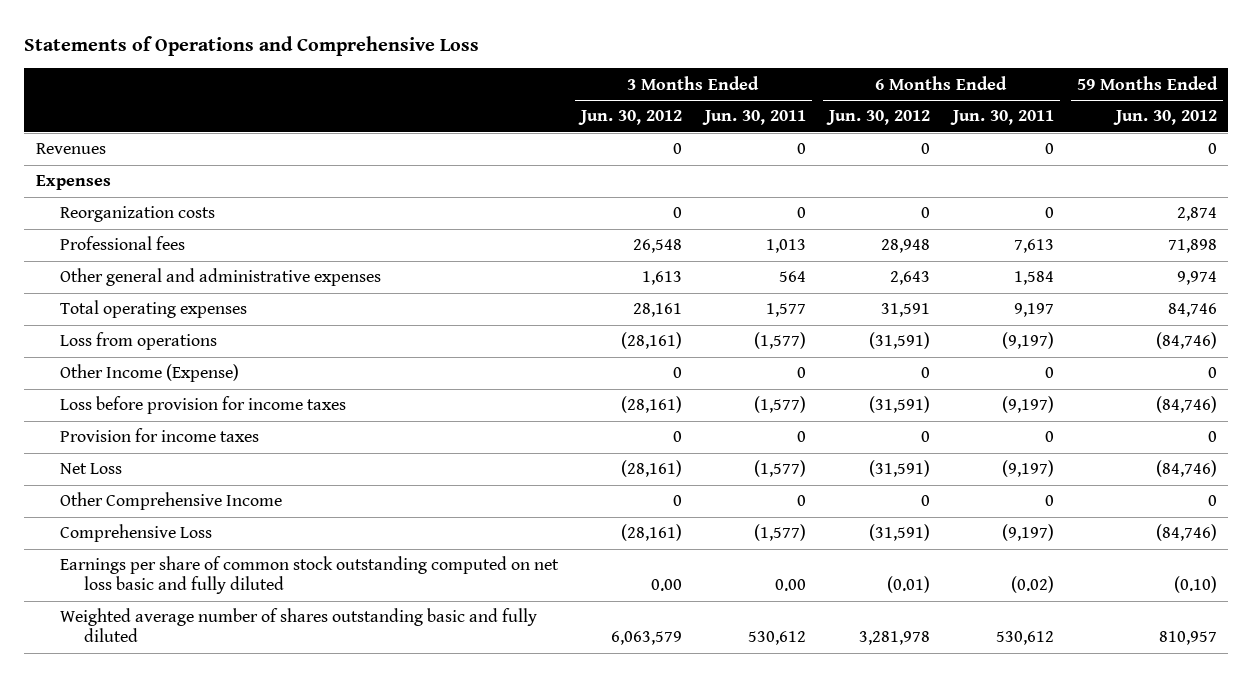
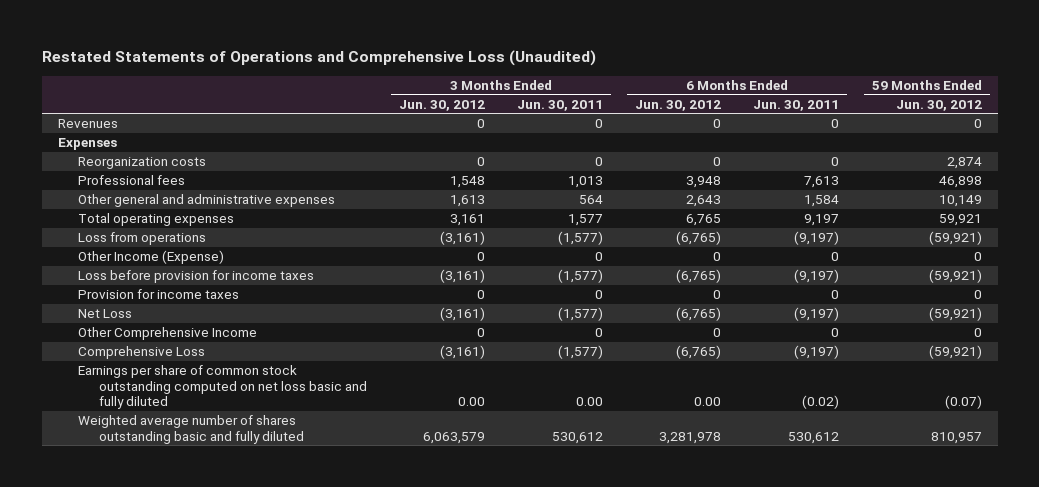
[24,36,480,57] Statements of Operations and Comprehensive Loss -> [41,50,596,67] Restated Statements of Operations and Comprehensive Loss (Unaudited)
[632,239,682,254] 26,548 -> [449,176,485,189] 1,548
[880,239,930,254] 28,948 -> [686,176,722,189] 3,948
[1167,239,1217,254] 71,898 -> [938,176,982,189] 46,898
[1176,271,1217,286] 9,974 -> [938,195,982,208] 10,149
[632,303,682,318] 28,161 -> [449,214,485,227] 3,161
[880,303,930,318] 31,591 -> [686,214,722,227] 6,765
[1167,303,1217,318] 84,746 -> [938,214,982,227] 59,921
[620,332,682,350] (28,161) -> [439,231,485,246] (3,161)
[868,332,930,350] (31,591) -> [676,231,722,246] (6,765)
[1155,332,1217,350] (84,746) -> [928,231,982,246] (59,921)
[620,396,682,414] (28,161) -> [439,269,485,284] (3,161)
[868,396,930,414] (31,591) -> [676,269,722,284] (6,765)
[1155,396,1217,414] (84,746) -> [928,269,982,284] (59,921)
[620,460,682,478] (28,161) -> [439,307,485,322] (3,161)
[868,460,930,478] (31,591) -> [676,307,722,322] (6,765)
[1155,460,1217,478] (84,746) -> [928,307,982,322] (59,921)
[620,524,682,542] (28,161) -> [439,345,485,360] (3,161)
[868,524,930,542] (31,591) -> [676,345,722,360] (6,765)
[1155,524,1217,542] (84,746) -> [928,345,982,360] (59,921)
[886,576,930,594] (0.01) -> [694,397,722,407] 0.00
[1173,576,1217,594] (0.10) -> [944,395,982,410] (0.07)

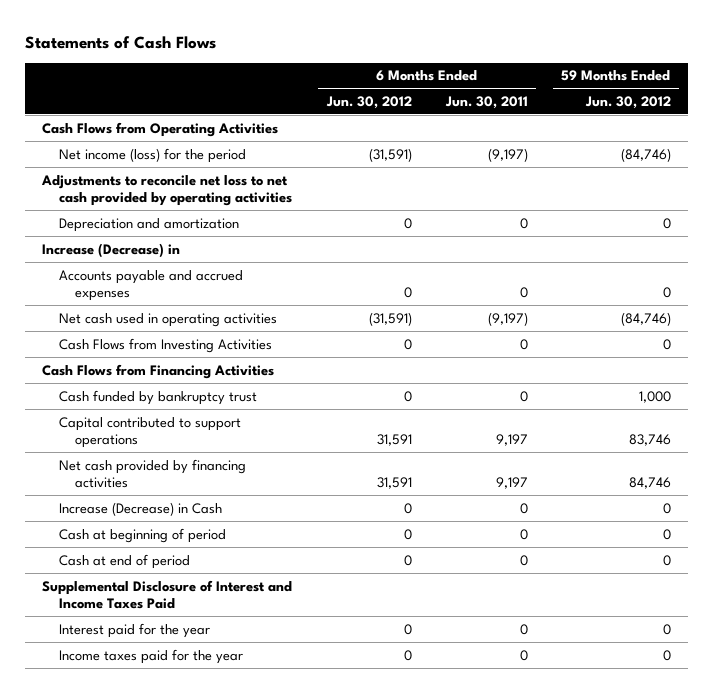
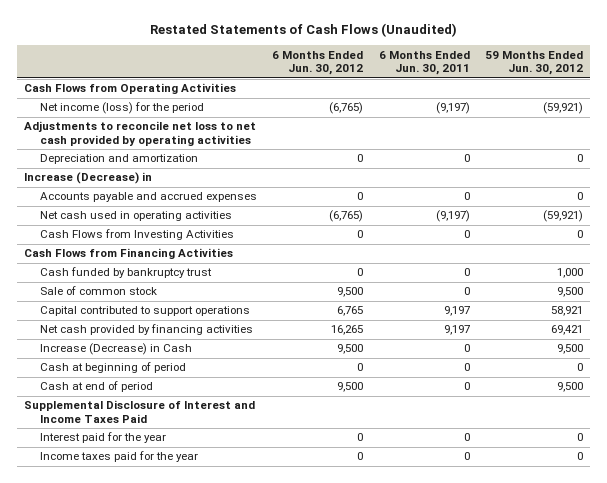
[25,36,217,50] Statements of Cash Flows -> [149,23,457,38] Restated Statements of Cash Flows (Unaudited)
[368,147,412,162] (31,591) -> [329,102,364,115] (6,765)
[620,147,671,162] (84,746) -> [542,102,583,115] (59,921)
[368,311,412,326] (31,591) -> [329,210,364,223] (6,765)
[620,311,671,326] (84,746) -> [542,210,583,223] (59,921)
none -> [40,286,158,296] Sale of common stock
[376,433,412,446] 31,591 -> [337,306,364,317] 6,765
[628,433,671,446] 83,746 -> [550,306,583,317] 58,921
[376,476,412,489] 31,591 -> [331,325,364,336] 16,265
[628,476,671,489] 84,746 -> [550,325,583,336] 69,421
[403,502,412,514] 0 -> [337,344,364,355] 9,500
[662,502,671,514] 0 -> [556,344,583,355] 9,500
[403,554,412,566] 0 -> [337,382,364,393] 9,500
[662,554,671,566] 0 -> [556,382,583,393] 9,500

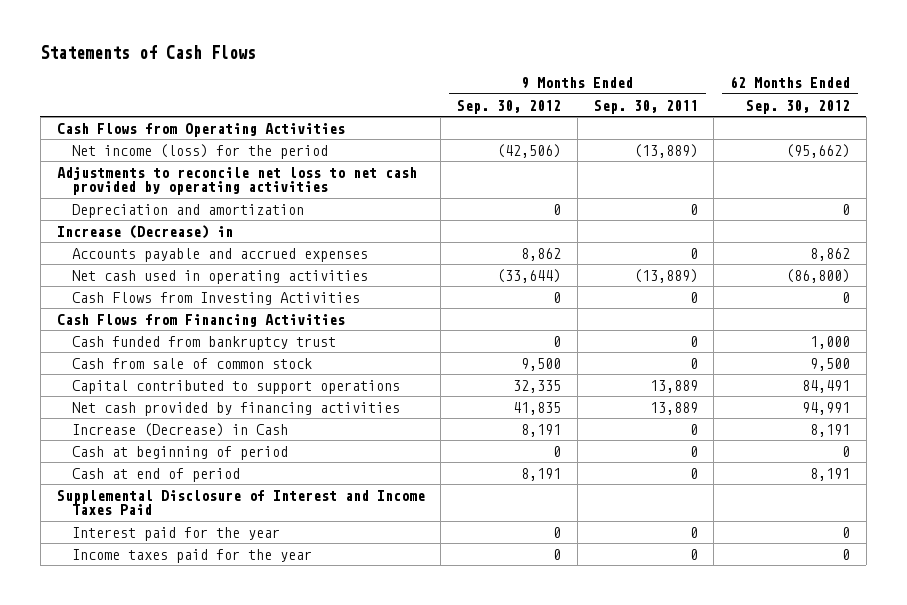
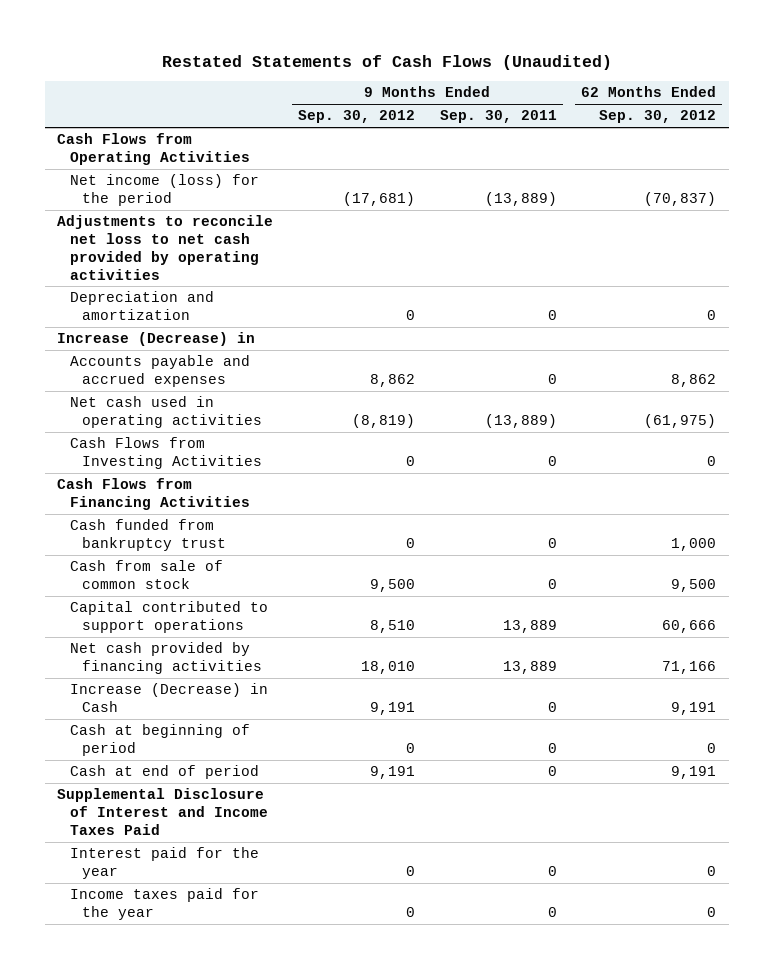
[40,45,257,60] Statements of Cash Flows -> [161,54,612,70] Restated Statements of Cash Flows (Unaudited)
[497,143,562,158] (42,506) -> [342,192,415,207] (17,681)
[786,143,851,158] (95,662) -> [644,192,717,207] (70,837)
[497,268,562,283] (33,644) -> [351,414,415,429] (8,819)
[786,268,851,283] (86,800) -> [644,414,717,429] (61,975)
[513,379,562,393] 32,335 -> [369,620,415,634] 8,510
[802,379,851,393] 84,491 -> [662,620,717,634] 60,666
[513,401,562,415] 41,835 -> [360,661,415,675] 18,010
[802,401,851,415] 94,991 -> [662,661,717,675] 71,166
[521,423,562,437] 8,191 -> [369,702,415,716] 9,191
[810,423,851,437] 8,191 -> [671,702,717,716] 9,191
[521,467,562,481] 8,191 -> [369,766,415,780] 9,191
[810,467,851,481] 8,191 -> [671,766,717,780] 9,191

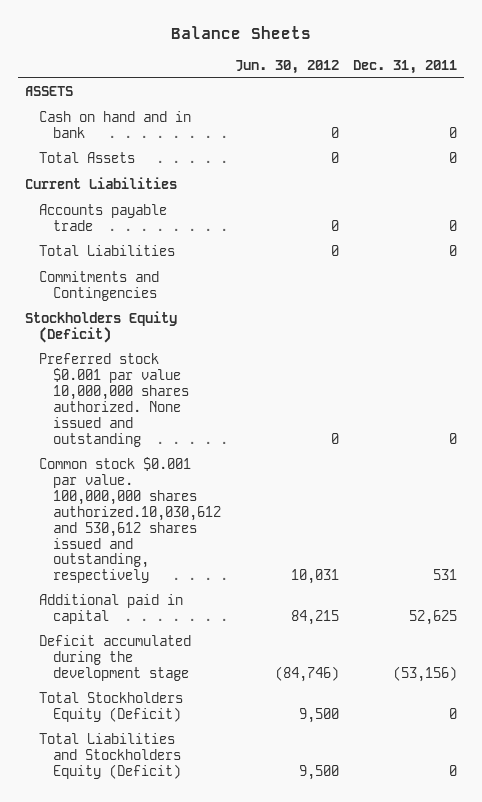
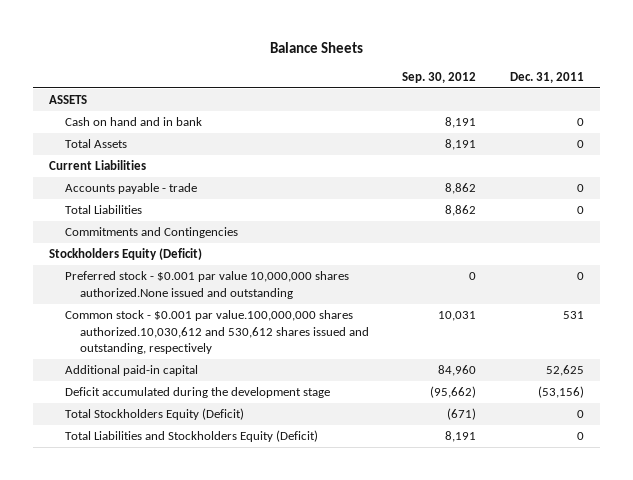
[234,59,339,74] Jun. 30, 2012 -> none
none -> [402,71,477,83] Sep. 30, 2012
[38,204,167,232] Accounts payable trade -> [64,183,197,195] Accounts payable - trade
[38,353,189,447] Preferred stock $0.001 par value 10,000,000 shares authorized. None issued and outstanding -> [64,271,349,299] Preferred stock - $0.001 par value 10,000,000 shares authorized.None issued and outstanding
[38,457,221,584] Common stock $0.001 par value. 100,000,000 shares authorized.10,030,612 and 530,612 shares issued and outstanding, respectively -> [64,310,369,355] Common stock - $0.001 par value.100,000,000 shares authorized.10,030,612 and 530,612 shares issued and outstanding, respectively
[38,594,183,625] Additional paid in capital -> [64,365,198,377] Additional paid-in capital

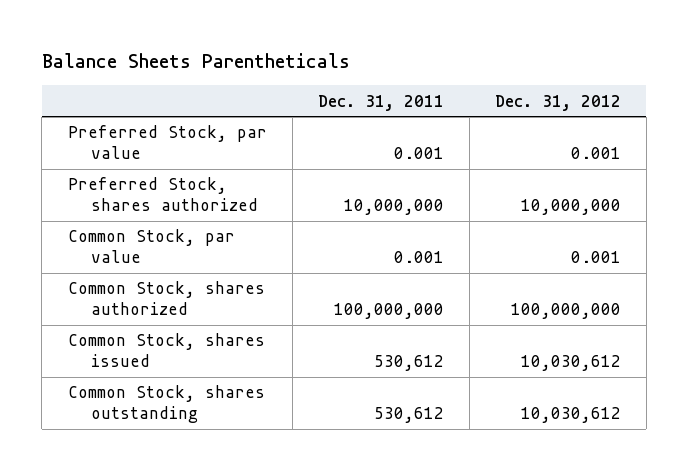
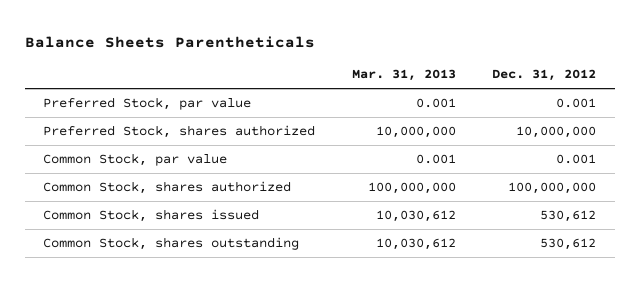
[317,94,444,111] Dec. 31, 2011 -> none
none -> [351,69,456,82] Mar. 31, 2013
[520,355,621,372] 10,030,612 -> [540,209,597,222] 530,612
[520,407,621,424] 10,030,612 -> [540,237,597,250] 530,612

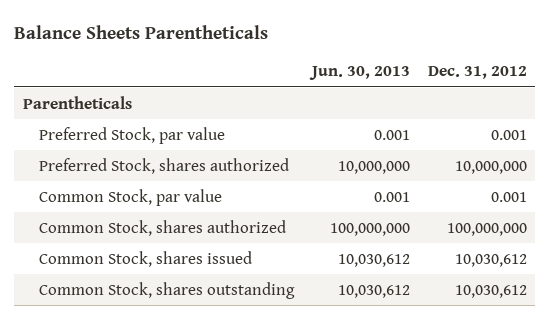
[351,69,456,82] Mar. 31, 2013 -> none
none -> [308,66,410,81] Jun. 30, 2013
none -> [22,95,132,109] Parentheticals
[540,209,597,222] 530,612 -> [454,253,527,267] 10,030,612
[540,237,597,250] 530,612 -> [454,284,527,298] 10,030,612

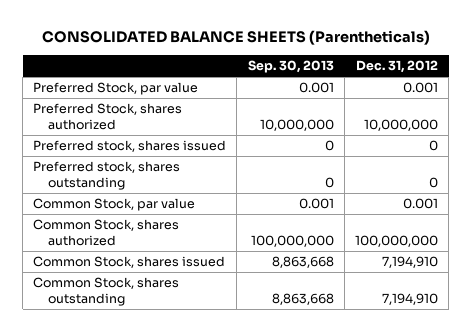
[13,25,268,40] Balance Sheets Parentheticals -> [41,30,430,46] CONSOLIDATED BALANCE SHEETS (Parentheticals)
[308,66,410,81] Jun. 30, 2013 -> none
none -> [247,60,334,74] Sep. 30, 2013
[22,95,132,109] Parentheticals -> none
none -> [33,140,227,153] Preferred stock, shares issued
none -> [33,161,181,190] Preferred stock, shares outstanding
[454,253,527,267] 10,030,612 -> [381,256,438,269] 7,194,910
[454,284,527,298] 10,030,612 -> [381,292,438,305] 7,194,910

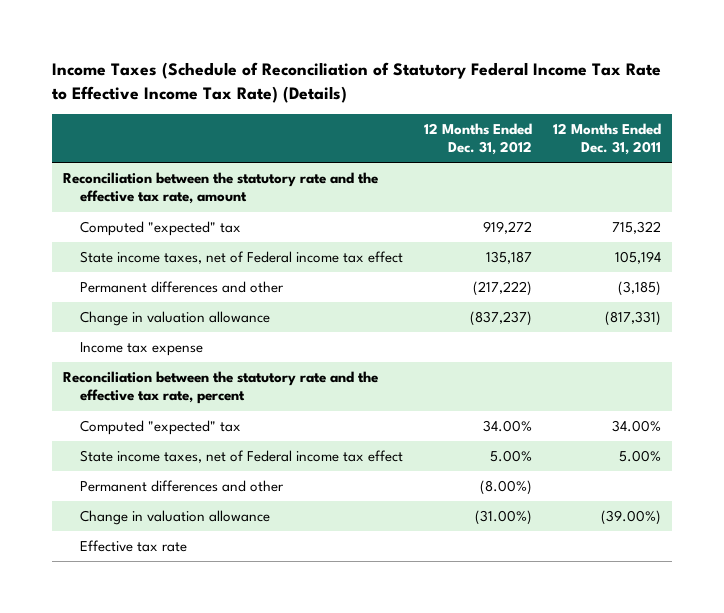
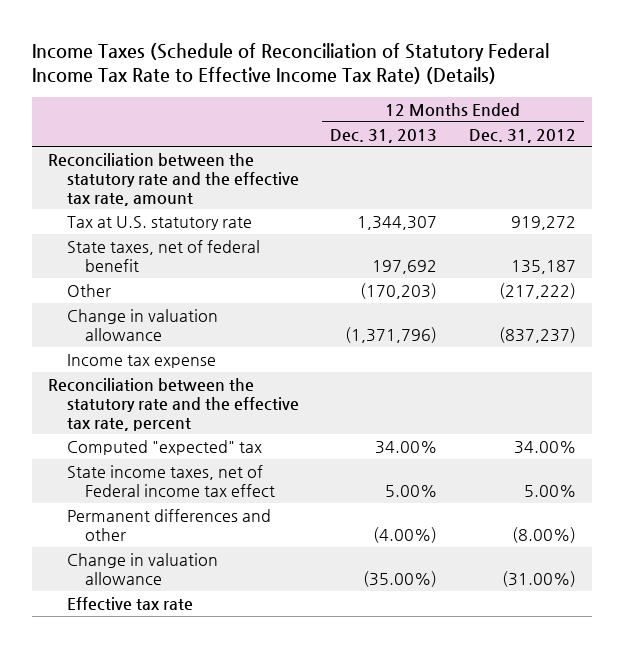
[553,122,662,156] 12 Months Ended Dec. 31, 2011 -> none
none -> [330,128,438,143] Dec. 31, 2013
[79,221,241,237] Computed "expected" tax -> [66,215,252,230] Tax at U.S. statutory rate
[79,251,403,265] State income taxes, net of Federal income tax effect -> [66,239,260,272] State taxes, net of federal benefit
[79,281,284,294] Permanent differences and other -> [66,283,111,297] Other

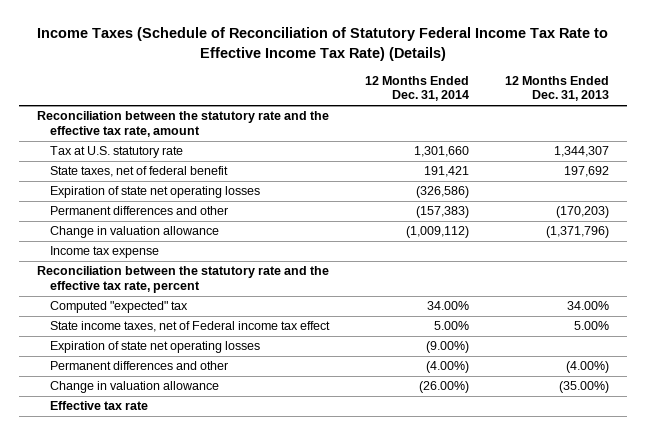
[468,128,576,143] Dec. 31, 2012 -> none
none -> [364,75,469,102] 12 Months Ended Dec. 31, 2014
none -> [49,186,260,199] Expiration of state net operating losses
[66,283,111,297] Other -> [49,206,228,216] Permanent differences and other
none -> [49,341,260,354] Expiration of state net operating losses

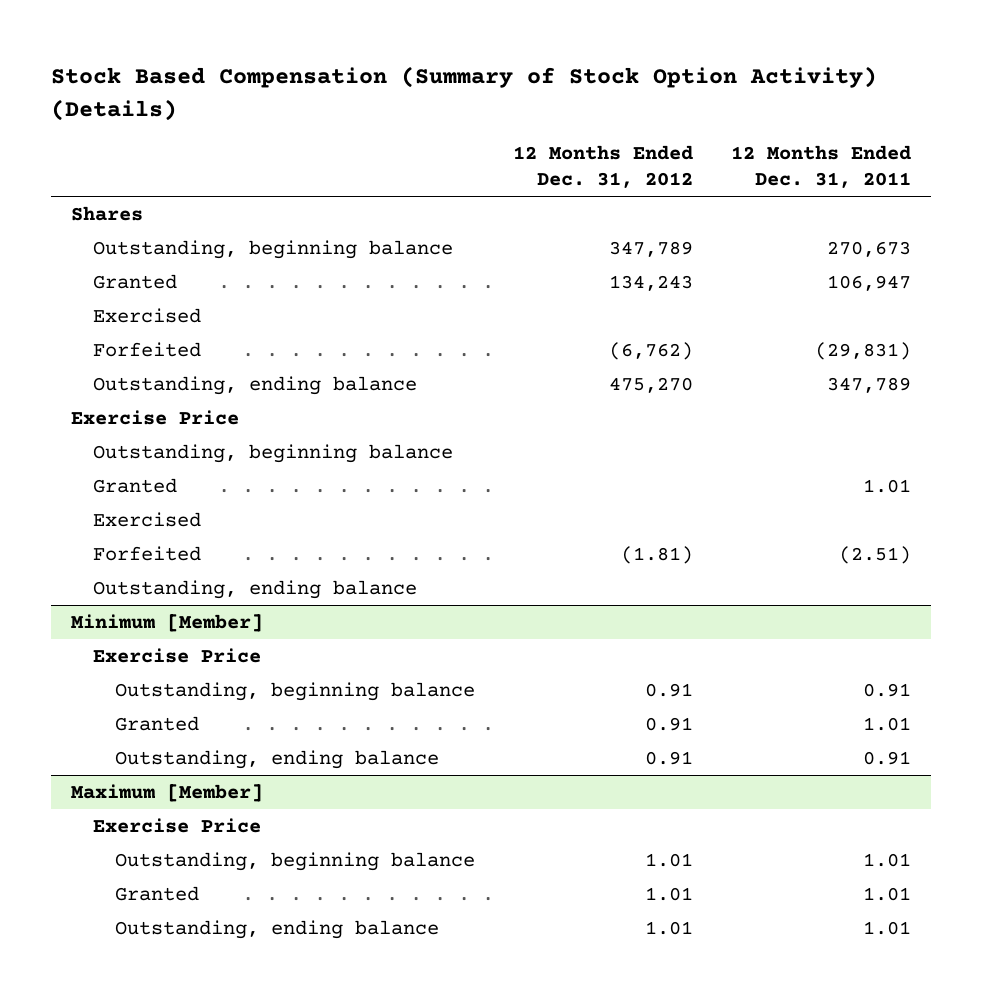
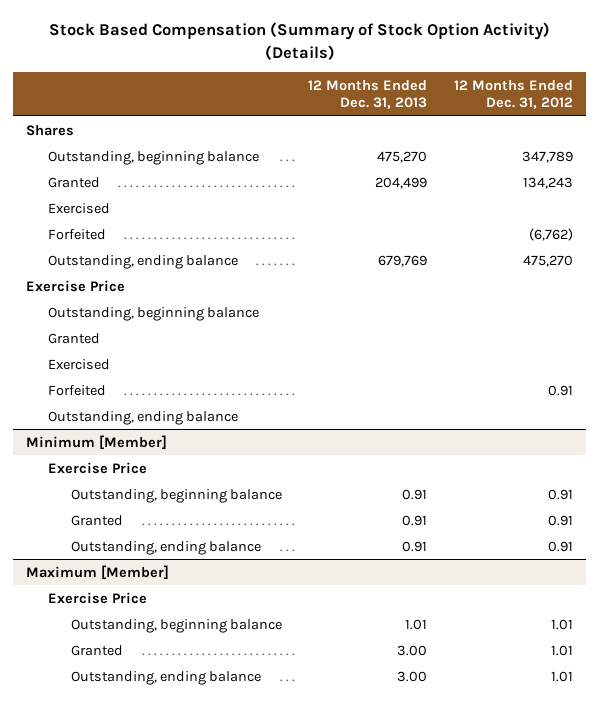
[731,145,912,189] 12 Months Ended Dec. 31, 2011 -> none
none -> [308,79,428,110] 12 Months Ended Dec. 31, 2013
[621,545,694,564] (1.81) -> [548,384,574,396] 0.91

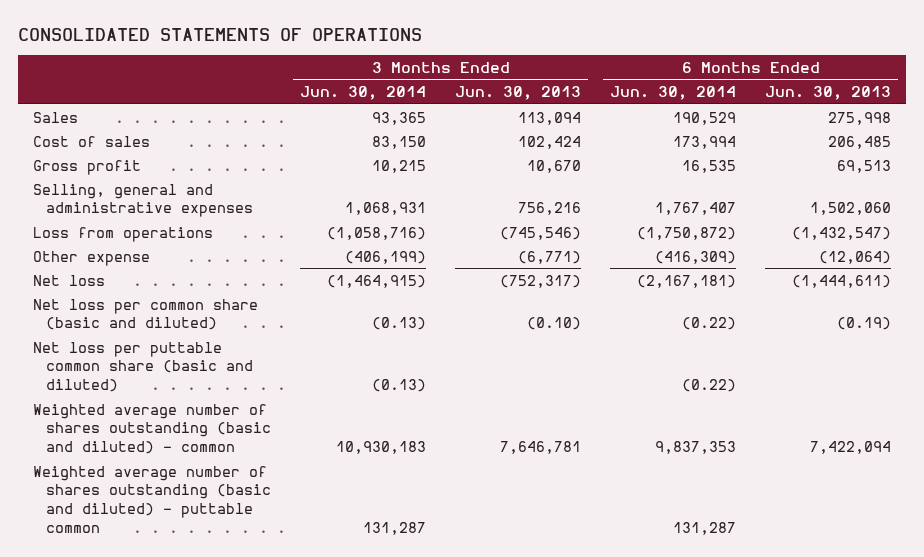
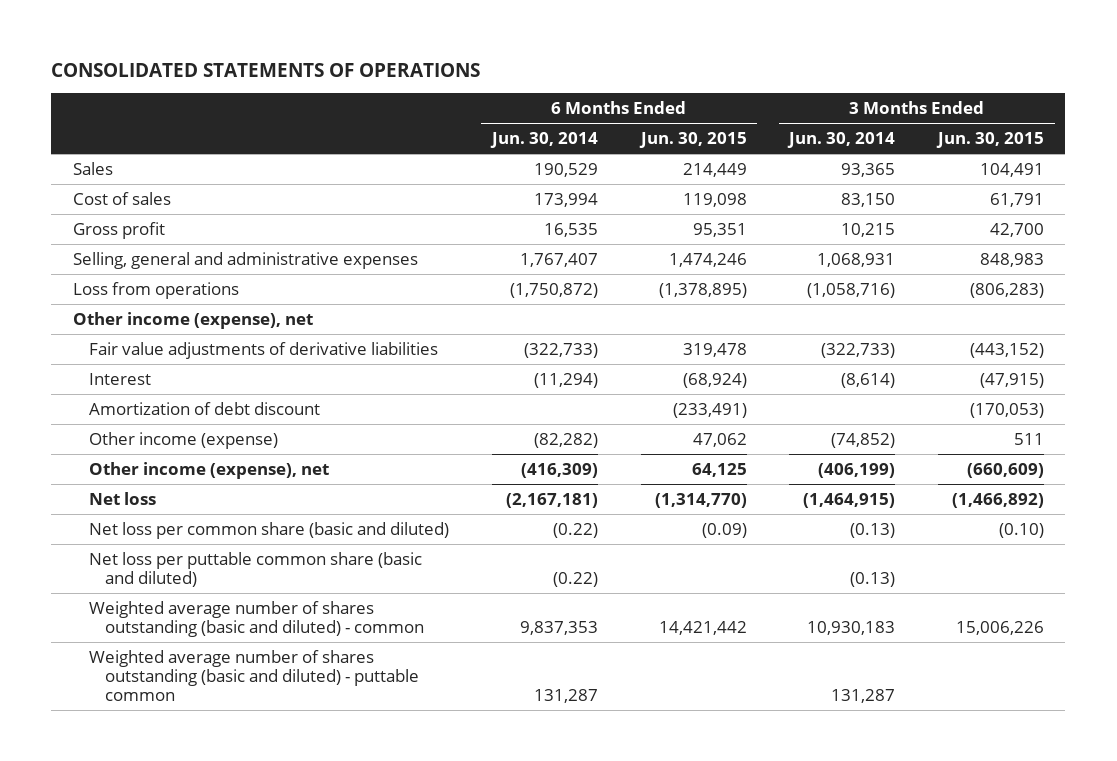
[455,86,582,101] Jun. 30, 2013 -> none
[765,86,892,101] Jun. 30, 2013 -> none
none -> [638,132,747,149] Jun. 30, 2015
none -> [936,132,1045,149] Jun. 30, 2015
none -> [72,311,313,329] Other income (expense), net
none -> [89,341,439,359] Fair value adjustments of derivative liabilities
none -> [89,372,152,385] Interest
none -> [89,401,321,415] Amortization of debt discount
none -> [89,431,279,449] Other income (expense)
[32,250,150,266] Other expense -> [89,461,330,479] Other income (expense), net

